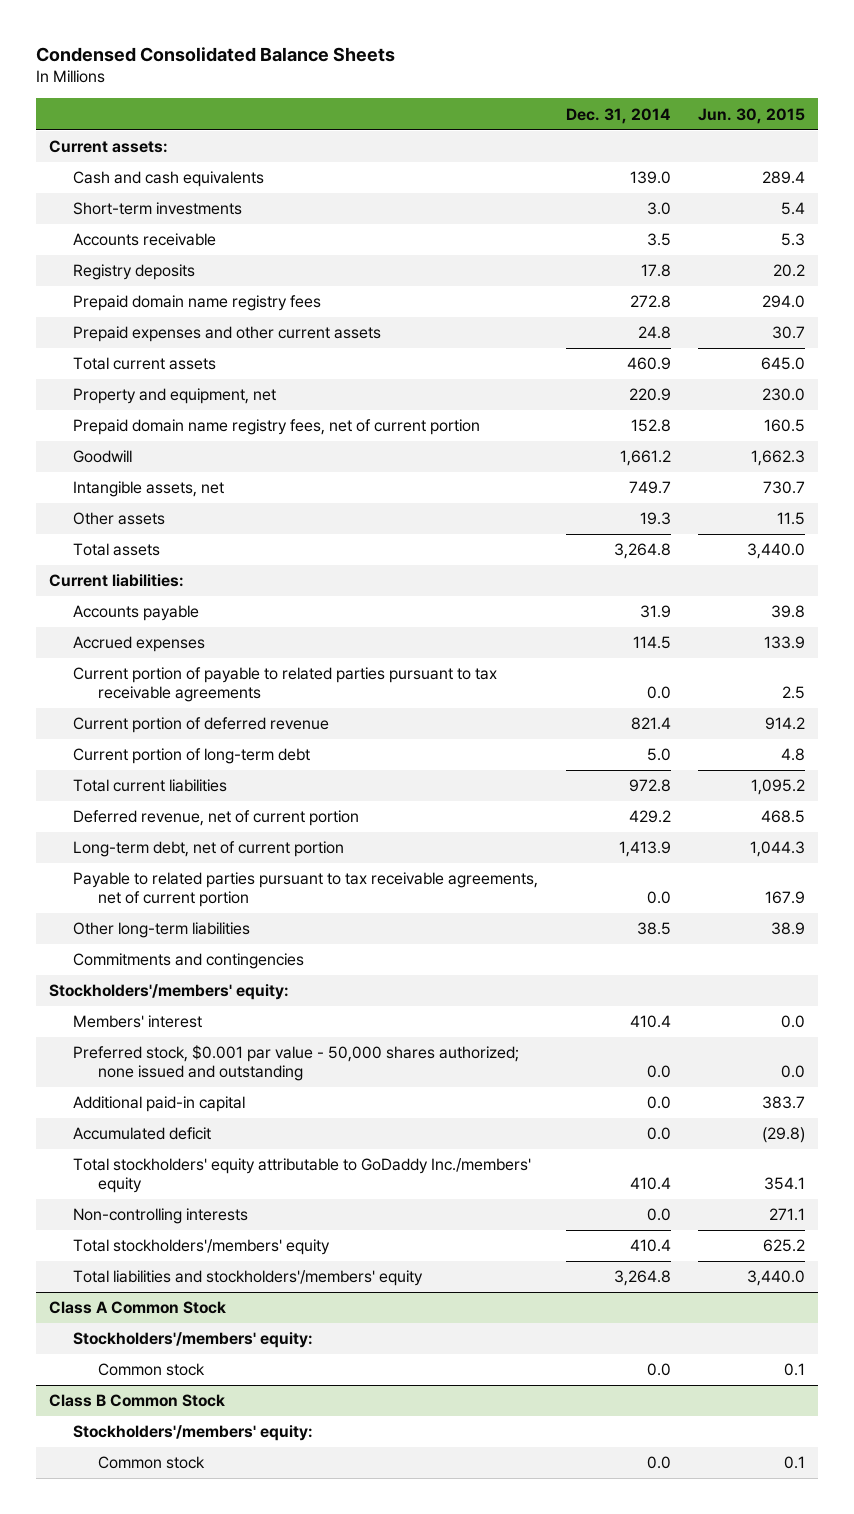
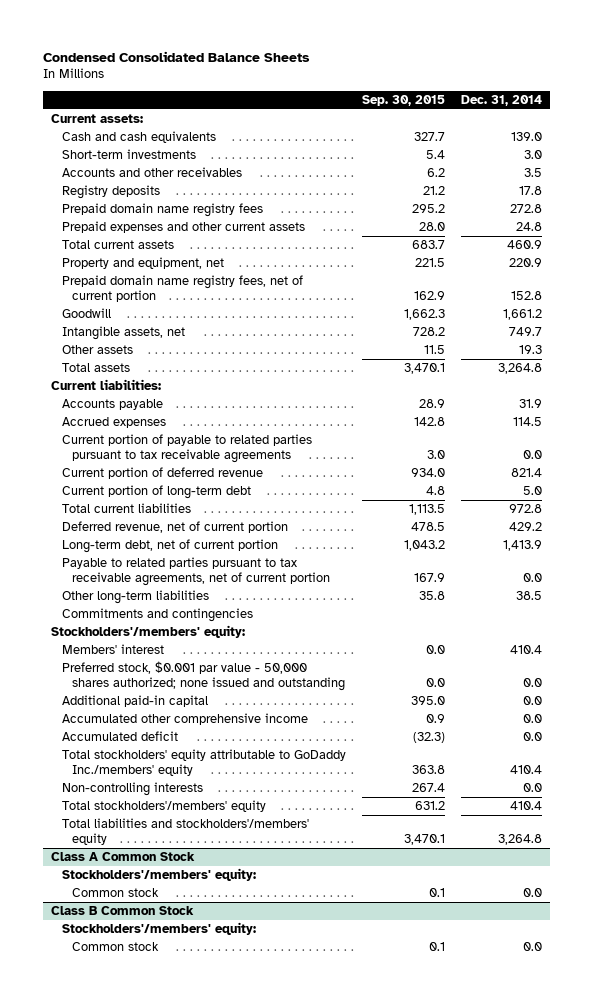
[697,107,805,124] Jun. 30, 2015 -> none
none -> [361,94,445,106] Sep. 30, 2015
[73,233,217,247] Accounts receivable -> [61,167,242,178] Accounts and other receivables
none -> [61,713,308,726] Accumulated other comprehensive income

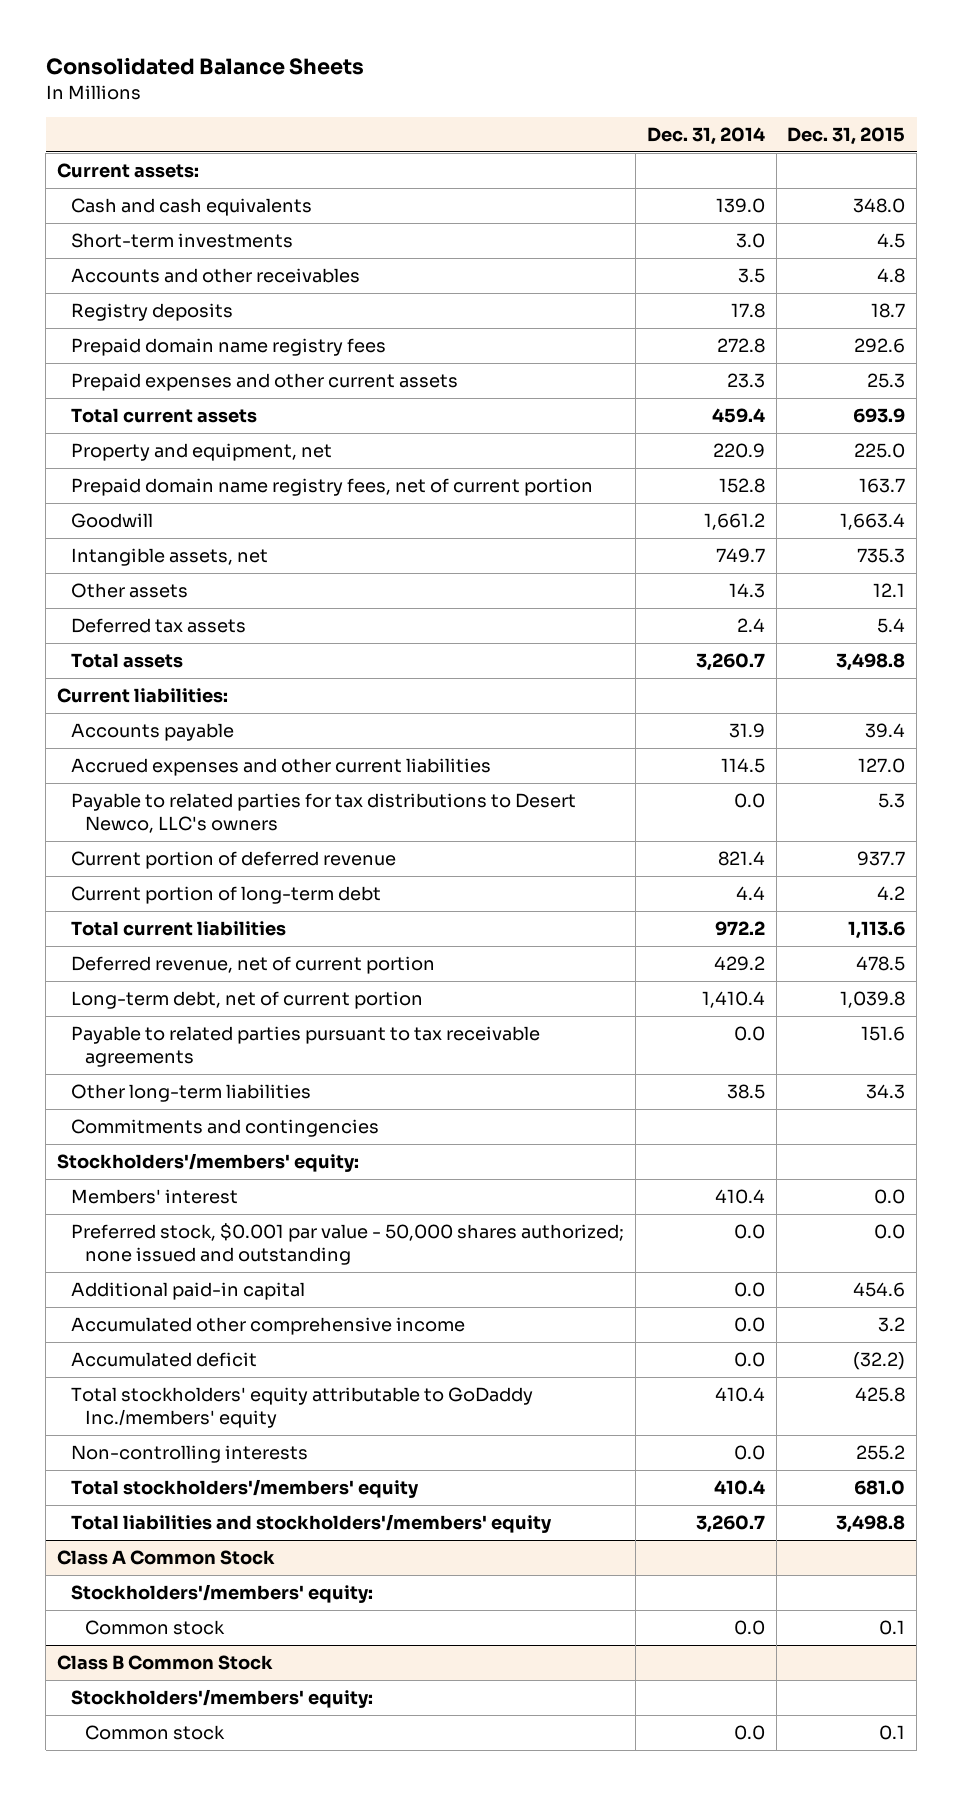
[42,50,310,62] Condensed Consolidated Balance Sheets -> [45,57,364,76] Consolidated Balance Sheets
[361,94,445,106] Sep. 30, 2015 -> none
none -> [787,126,906,145] Dec. 31, 2015
[515,222,542,232] 24.8 -> [726,373,765,389] 23.3
[506,240,542,250] 460.9 -> [711,408,765,424] 459.4
[518,345,542,355] 19.3 -> [728,583,765,599] 14.3
none -> [71,618,247,634] Deferred tax assets
[497,363,542,375] 3,264.8 -> [695,653,765,672] 3,260.7
[61,417,166,429] Accrued expenses -> [71,758,492,777] Accrued expenses and other current liabilities
[61,434,312,463] Current portion of payable to related parties pursuant to tax receivable agreements -> [71,793,577,834] Payable to related parties for tax distributions to Desert Newco, LLC's owners
[522,486,542,496] 5.0 -> [735,886,765,901] 4.4
[508,504,542,514] 972.8 -> [714,921,765,937] 972.2
[502,540,542,552] 1,413.9 -> [701,991,765,1009] 1,410.4
[61,557,331,586] Payable to related parties pursuant to tax receivable agreements, net of current portion -> [71,1026,541,1068] Payable to related parties pursuant to tax receivable agreements
[497,833,542,845] 3,264.8 -> [695,1515,765,1534] 3,260.7

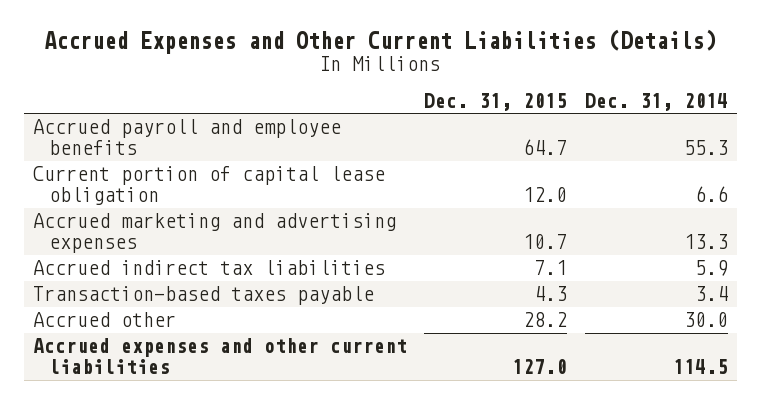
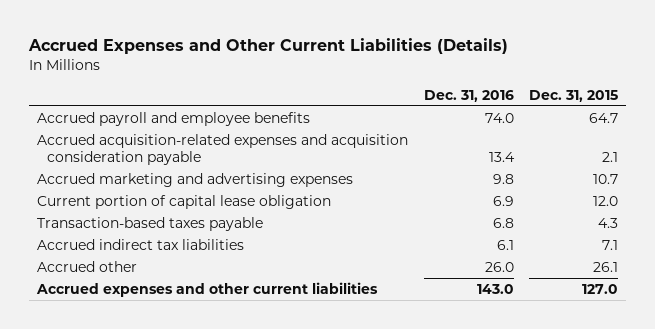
[584,92,728,111] Dec. 31, 2014 -> none
none -> [423,89,514,102] Dec. 31, 2016
none -> [36,133,408,166] Accrued acquisition-related expenses and acquisition consideration payable
[32,166,385,206] Current portion of capital lease obligation -> [36,194,331,209] Current portion of capital lease obligation
[32,260,385,276] Accrued indirect tax liabilities -> [36,238,244,250] Accrued indirect tax liabilities
[523,312,568,328] 28.2 -> [593,261,619,272] 26.1

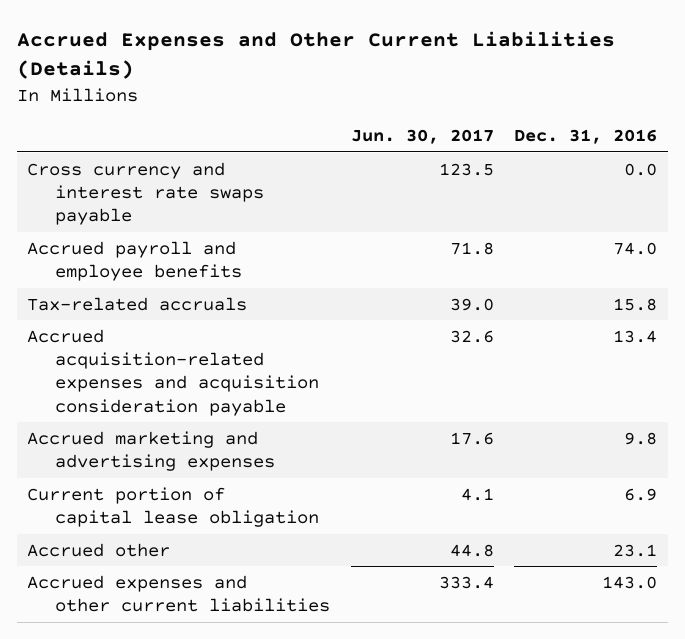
[529,89,619,102] Dec. 31, 2015 -> none
none -> [350,129,494,145] Jun. 30, 2017
none -> [27,161,265,226] Cross currency and interest rate swaps payable
none -> [27,296,248,311] Tax-related accruals
[36,216,263,231] Transaction-based taxes payable -> none
[36,238,244,250] Accrued indirect tax liabilities -> none
[484,261,514,272] 26.0 -> [613,543,658,557] 23.1

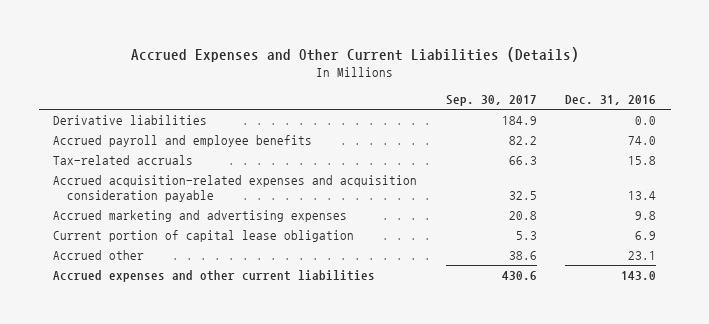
[350,129,494,145] Jun. 30, 2017 -> none
none -> [445,95,537,107] Sep. 30, 2017
[27,161,265,226] Cross currency and interest rate swaps payable -> [53,115,208,126] Derivative liabilities

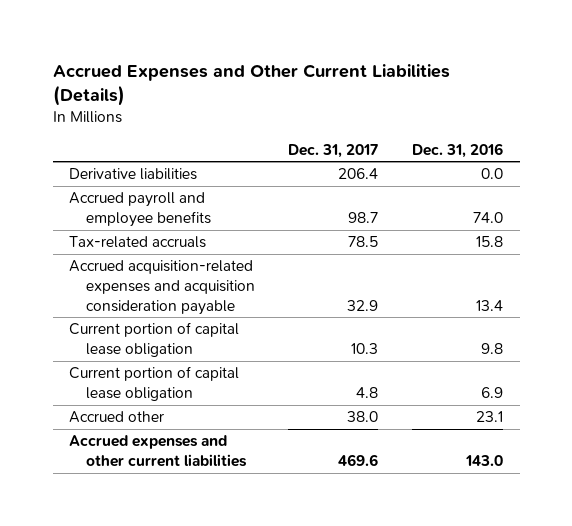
[445,95,537,107] Sep. 30, 2017 -> none
none -> [288,143,379,158] Dec. 31, 2017
[53,210,348,223] Accrued marketing and advertising expenses -> [69,322,240,357] Current portion of capital lease obligation

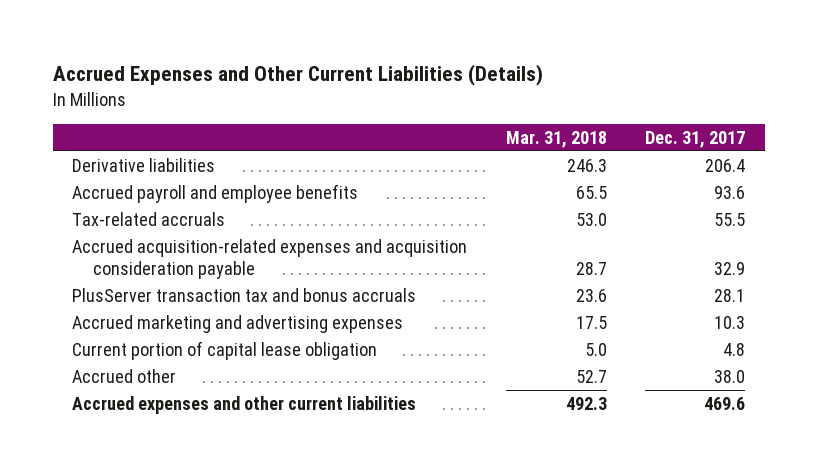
[411,142,503,158] Dec. 31, 2016 -> none
none -> [505,130,607,148] Mar. 31, 2018
[348,211,379,223] 98.7 -> [714,185,746,199] 93.6
[348,236,379,248] 78.5 -> [714,212,746,226] 55.5
none -> [72,287,417,302] PlusServer transaction tax and bonus accruals
[69,322,240,357] Current portion of capital lease obligation -> [72,314,404,333] Accrued marketing and advertising expenses

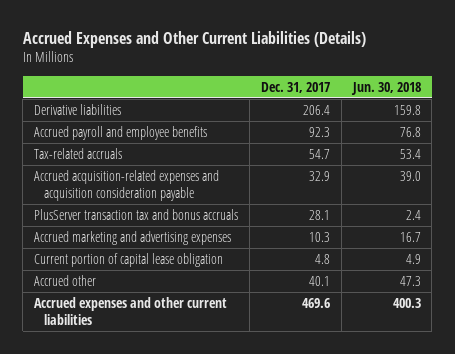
[505,130,607,148] Mar. 31, 2018 -> none
none -> [350,81,421,95] Jun. 30, 2018
[714,185,746,199] 93.6 -> [308,126,330,137] 92.3
[714,212,746,226] 55.5 -> [308,148,330,159] 54.7
[714,369,746,383] 38.0 -> [308,275,330,286] 40.1

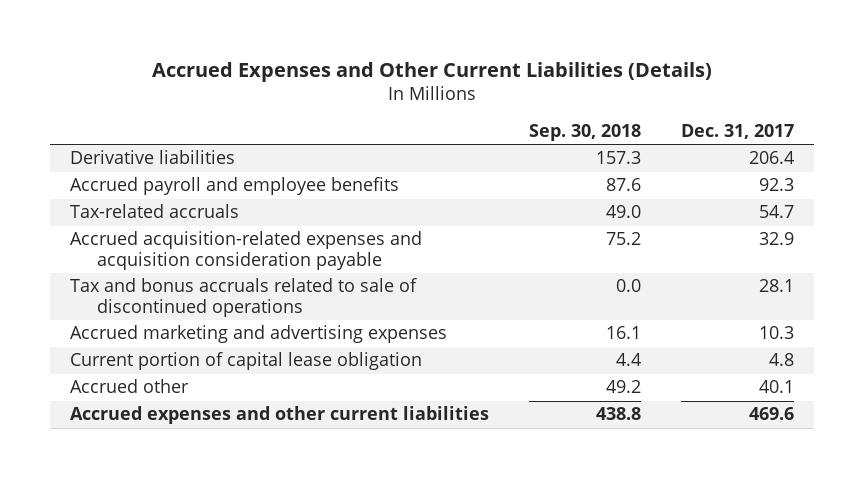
[350,81,421,95] Jun. 30, 2018 -> none
none -> [529,123,642,141] Sep. 30, 2018
[34,208,239,220] PlusServer transaction tax and bonus accruals -> [70,278,418,317] Tax and bonus accruals related to sale of discontinued operations

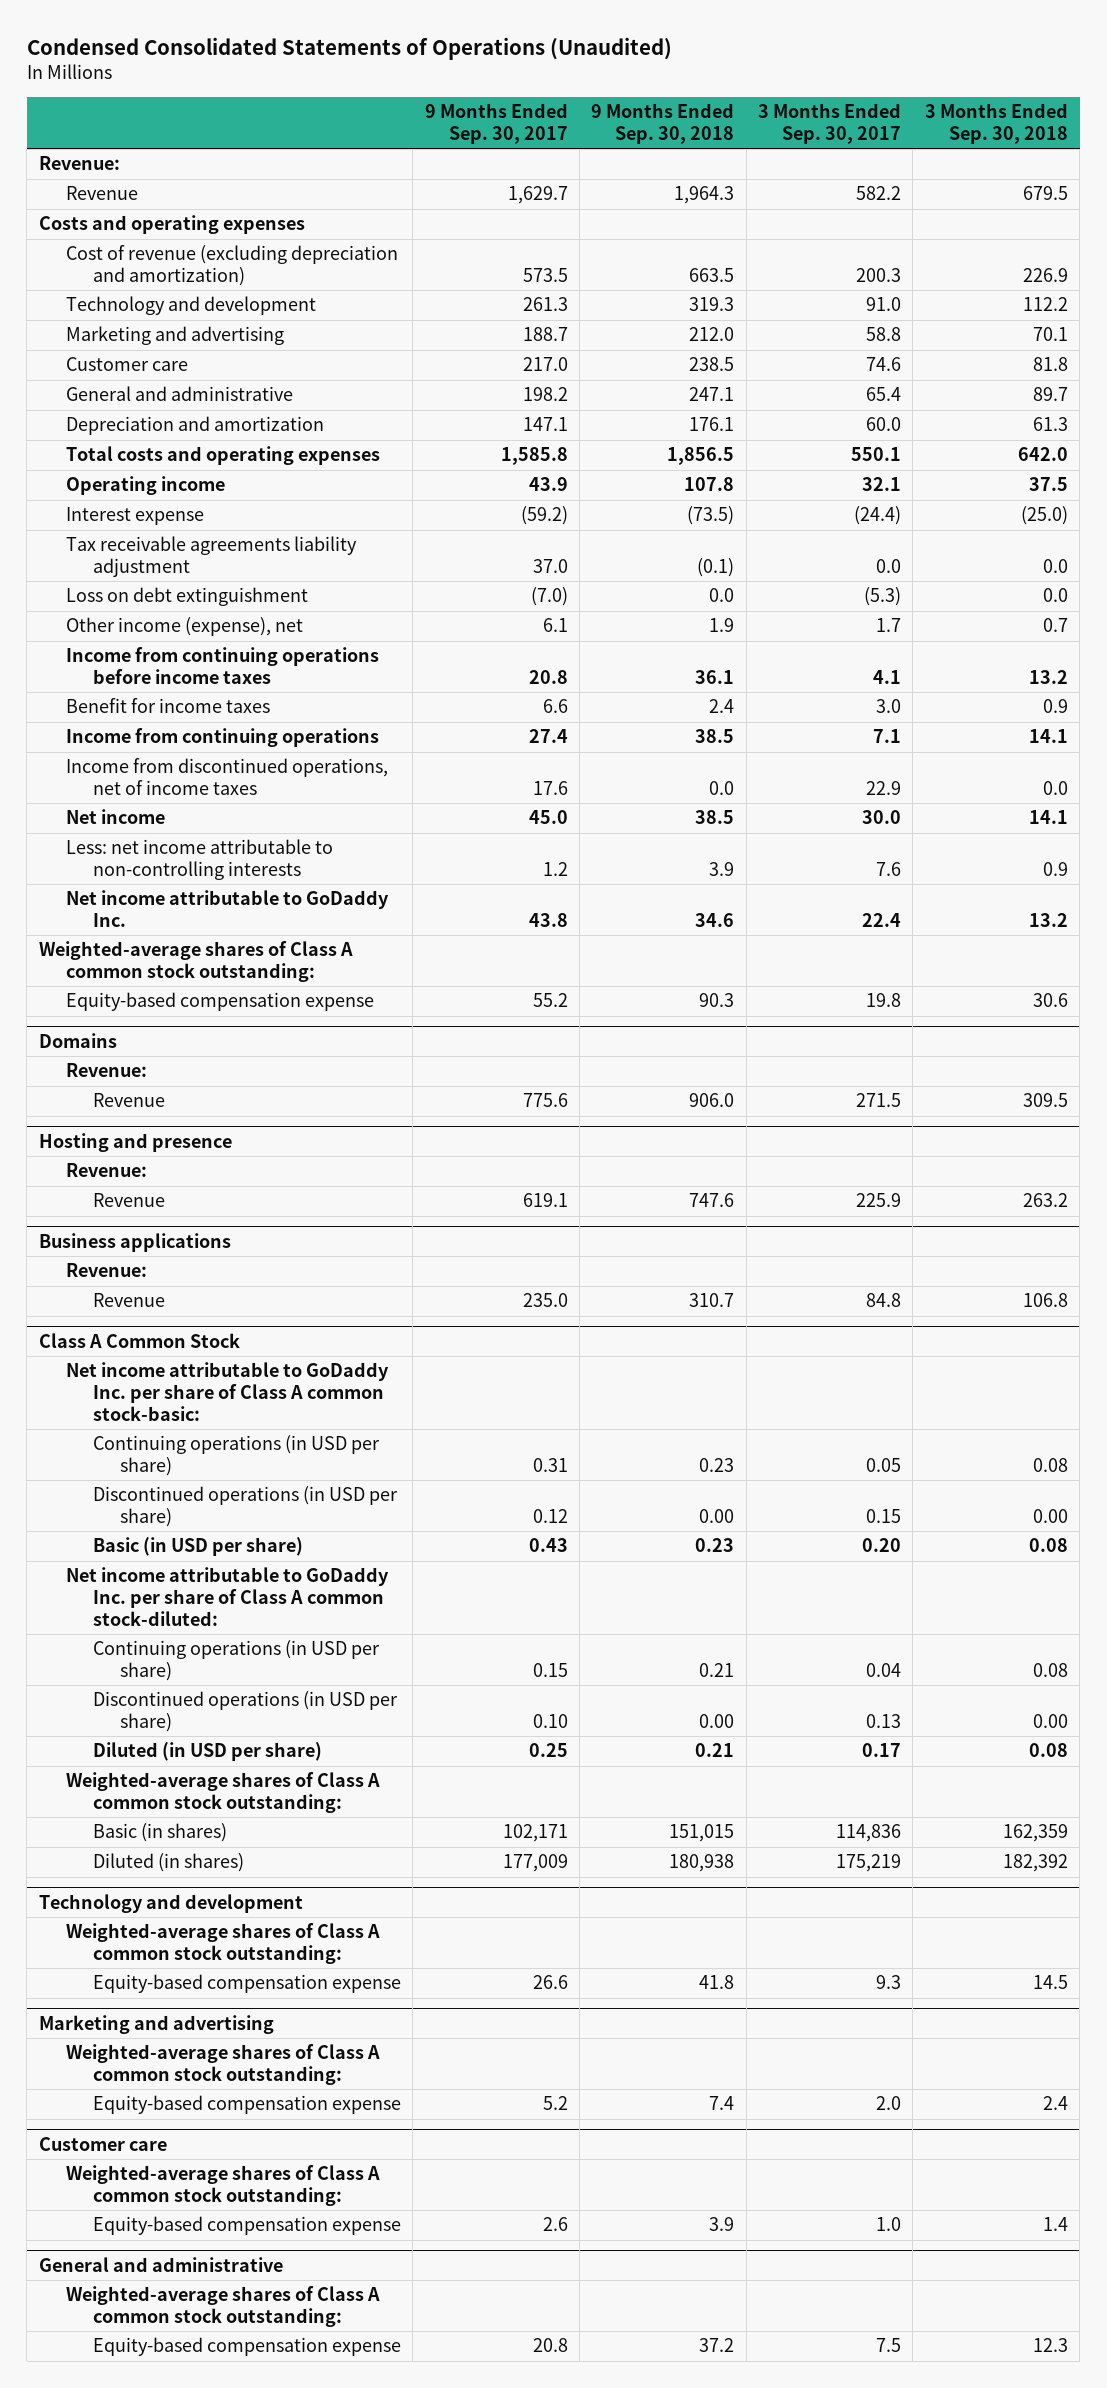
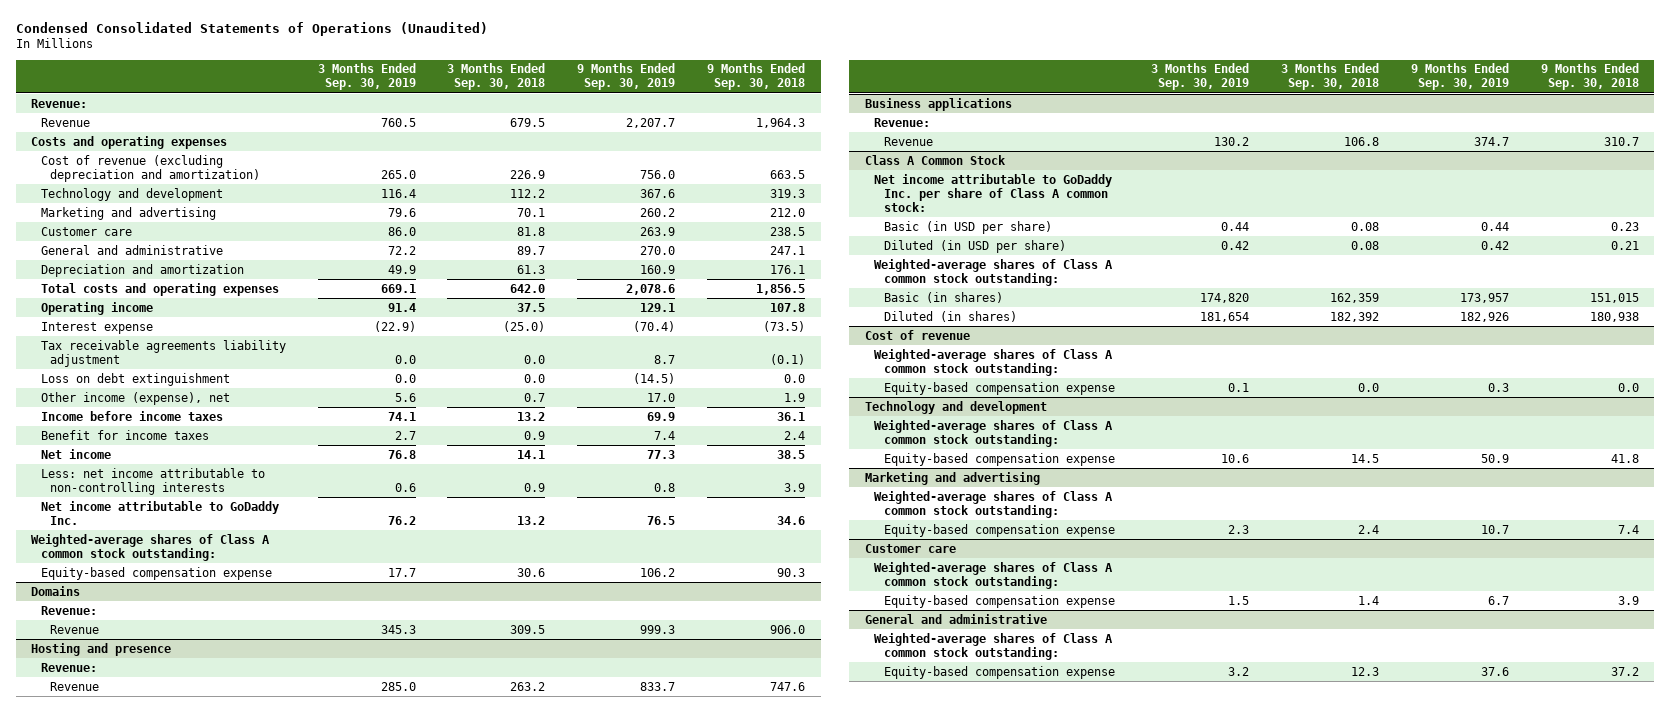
[424,103,568,145] 9 Months Ended Sep. 30, 2017 -> none
[758,103,902,145] 3 Months Ended Sep. 30, 2017 -> none
none -> [317,63,416,91] 3 Months Ended Sep. 30, 2019
none -> [577,63,676,91] 9 Months Ended Sep. 30, 2019
[65,647,379,685] Income from continuing operations before income taxes -> [40,410,223,421] Income before income taxes
[65,728,379,748] Income from continuing operations -> none
[65,758,388,796] Income from discontinued operations, net of income taxes -> none
[92,1435,380,1477] Continuing operations (in USD per share) -> none
[92,1486,398,1528] Discontinued operations (in USD per share) -> none
[65,1362,389,1421] Net income attributable to GoDaddy Inc. per share of Class A common stock-basic: -> [874,173,1113,212] Net income attributable to GoDaddy Inc. per share of Class A common stock:
[65,1567,389,1626] Net income attributable to GoDaddy Inc. per share of Class A common stock-diluted: -> none
[92,1640,380,1682] Continuing operations (in USD per share) -> none
[92,1691,398,1733] Discontinued operations (in USD per share) -> none
none -> [865,329,971,340] Cost of revenue
none -> [874,348,1114,376] Weighted-average shares of Class A common stock outstanding:
none -> [883,381,1115,395] Equity-based compensation expense

